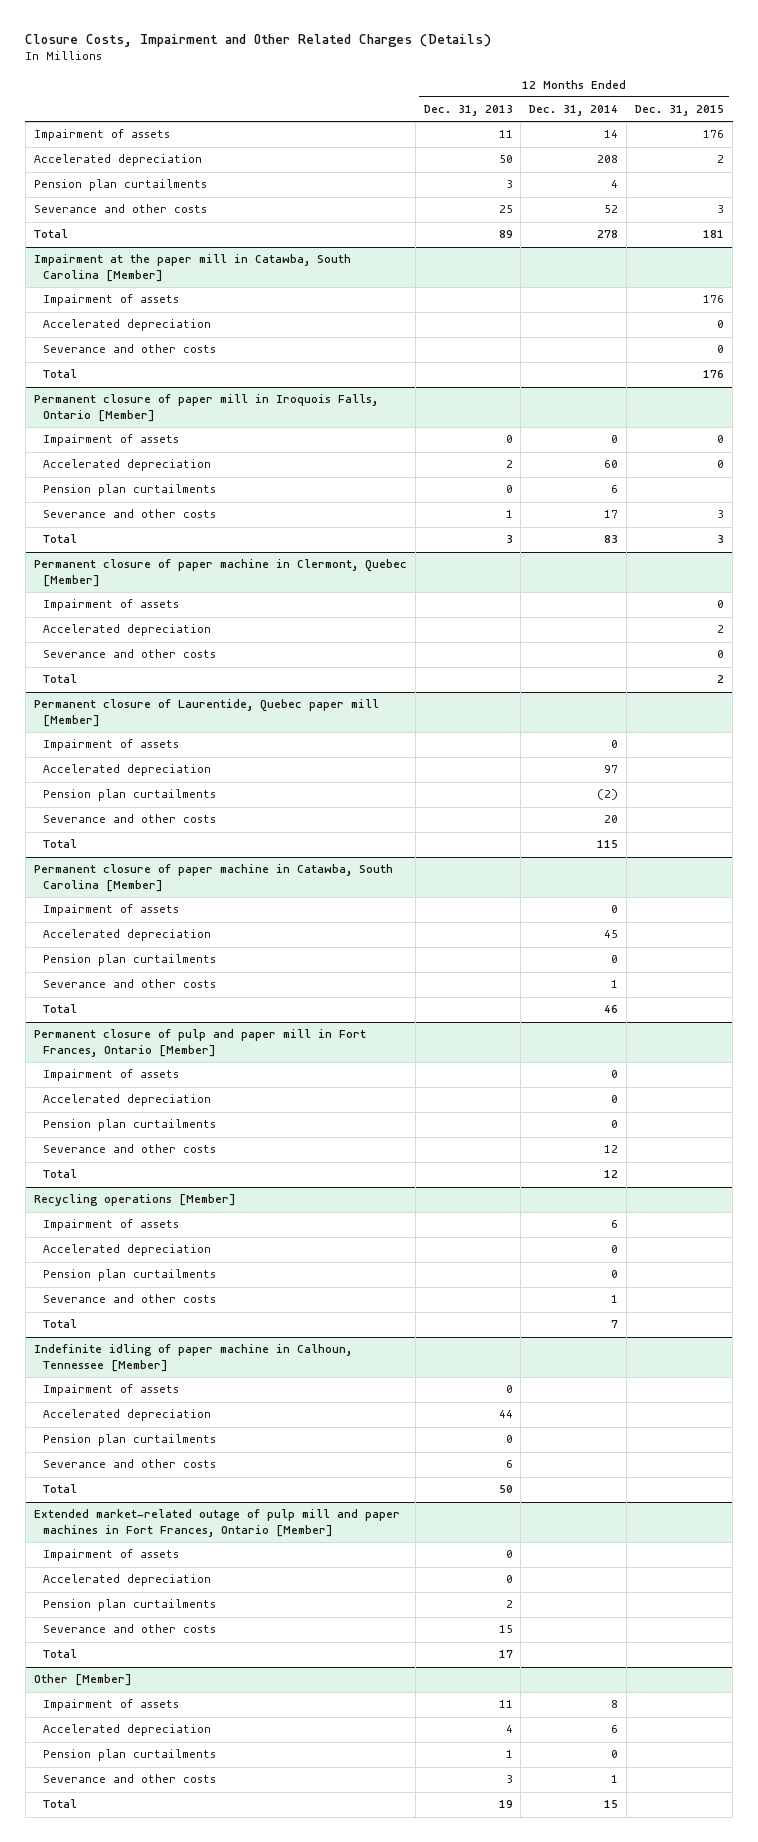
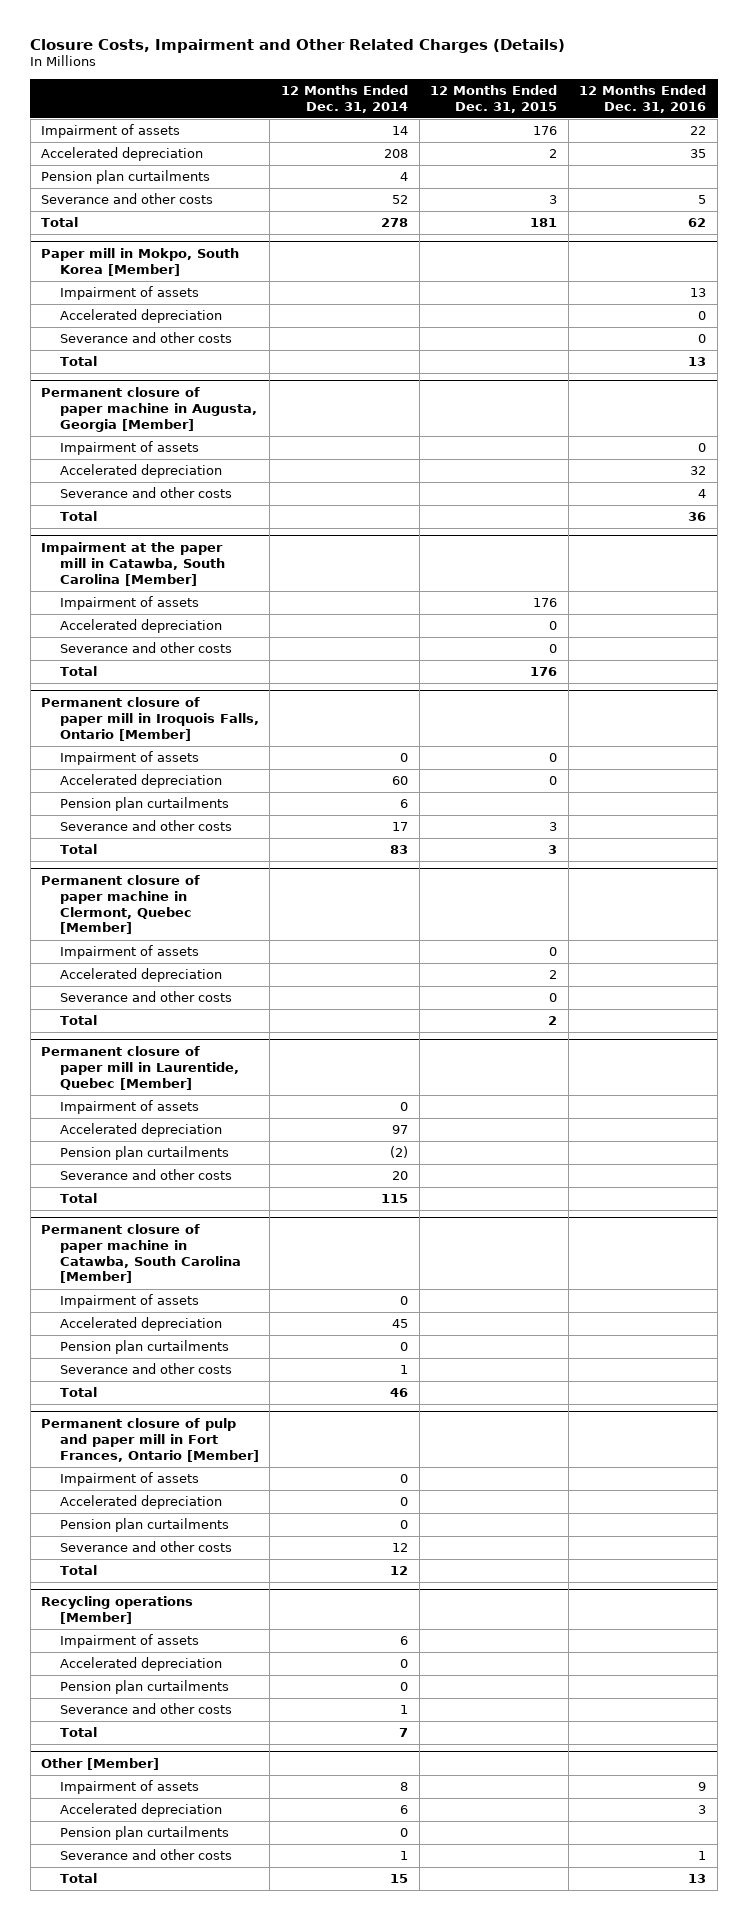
[423,105,513,117] Dec. 31, 2013 -> none
none -> [579,85,707,113] 12 Months Ended Dec. 31, 2016
none -> [41,248,240,276] Paper mill in Mokpo, South Korea [Member]
none -> [59,286,199,301] Impairment of assets
none -> [59,309,222,324] Accelerated depreciation
none -> [59,332,232,344] Severance and other costs
none -> [59,356,97,367] Total
none -> [41,387,257,432] Permanent closure of paper machine in Augusta, Georgia [Member]
none -> [59,441,199,456] Impairment of assets
none -> [59,464,222,479] Accelerated depreciation
none -> [59,487,232,499] Severance and other costs
none -> [59,511,97,522] Total
[33,699,379,727] Permanent closure of Laurentide, Quebec paper mill [Member] -> [41,1046,239,1090] Permanent closure of paper mill in Laurentide, Quebec [Member]
[33,1344,352,1372] Indefinite idling of paper machine in Calhoun, Tennessee [Member] -> none
[43,1384,180,1397] Impairment of assets -> none
[43,1409,212,1422] Accelerated depreciation -> none
[43,1434,217,1447] Pension plan curtailments -> none
[43,1459,217,1469] Severance and other costs -> none
[43,1484,78,1494] Total -> none
[33,1509,400,1537] Extended market-related outage of pulp mill and paper machines in Fort Frances, Ontario [Member] -> none
[43,1549,180,1562] Impairment of assets -> none
[43,1574,212,1587] Accelerated depreciation -> none
[43,1599,217,1612] Pension plan curtailments -> none
[43,1624,217,1634] Severance and other costs -> none
[43,1649,78,1659] Total -> none

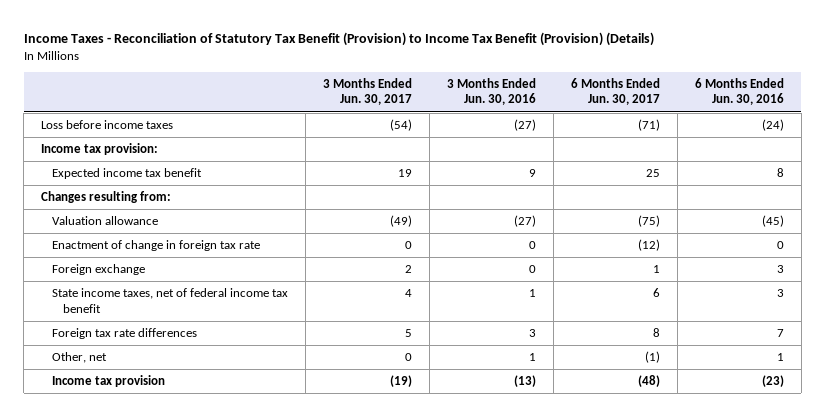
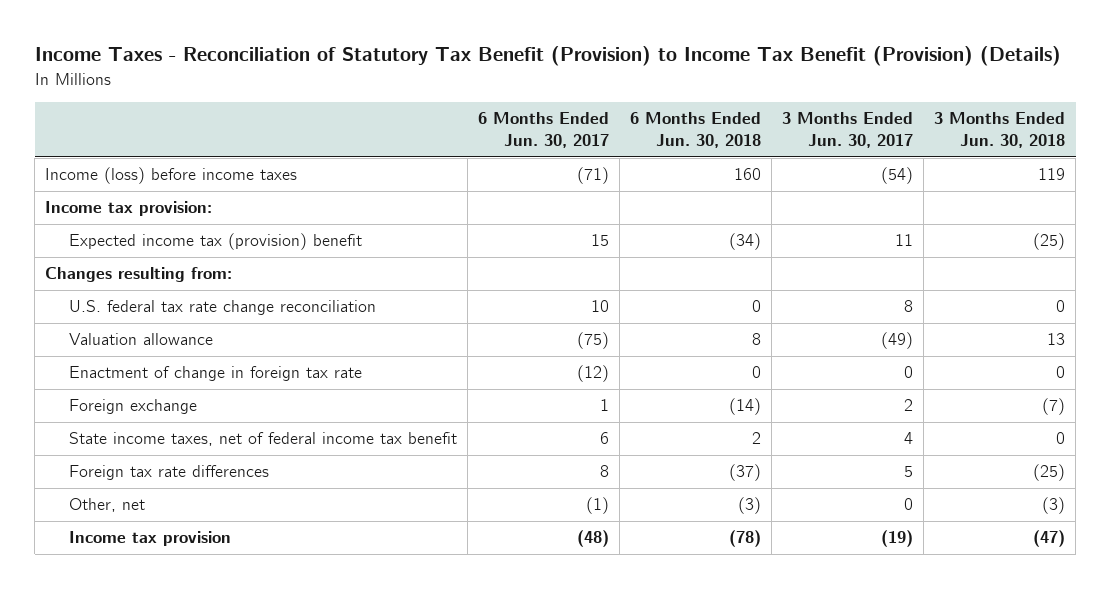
[447,78,537,106] 3 Months Ended Jun. 30, 2016 -> none
[694,78,784,106] 6 Months Ended Jun. 30, 2016 -> none
none -> [630,112,762,149] 6 Months Ended Jun. 30, 2018
none -> [934,112,1066,149] 3 Months Ended Jun. 30, 2018
[41,120,174,130] Loss before income taxes -> [45,167,298,185] Income (loss) before income taxes
[52,168,203,180] Expected income tax benefit -> [69,233,363,251] Expected income tax (provision) benefit
[398,169,413,178] 19 -> [895,234,914,247] 11
[645,169,660,178] 25 -> [591,234,610,247] 15
none -> [69,300,377,316] U.S. federal tax rate change reconciliation

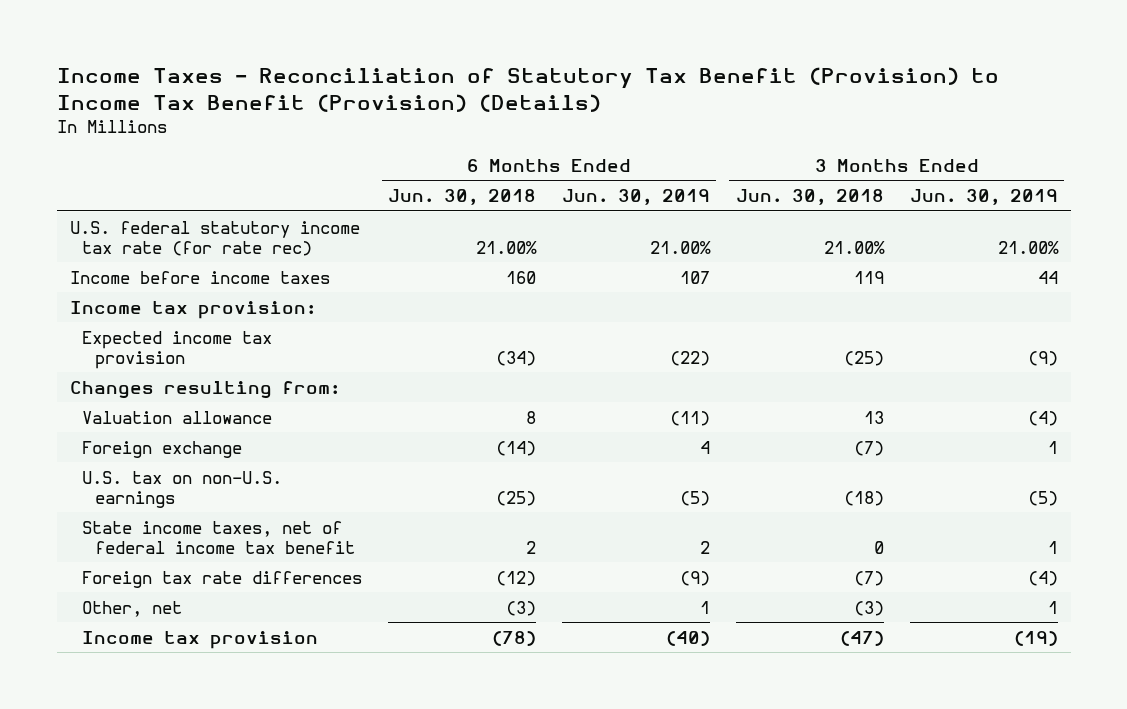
[478,112,610,149] 6 Months Ended Jun. 30, 2017 -> none
[782,112,914,149] 3 Months Ended Jun. 30, 2017 -> none
none -> [561,189,710,206] Jun. 30, 2019
none -> [909,189,1058,206] Jun. 30, 2019
none -> [69,220,360,256] U.S. federal statutory income tax rate (for rate rec)
[45,167,298,185] Income (loss) before income taxes -> [69,270,330,284] Income before income taxes
[69,233,363,251] Expected income tax (provision) benefit -> [82,330,273,369] Expected income tax provision
[69,300,377,316] U.S. federal tax rate change reconciliation -> none
[69,366,363,382] Enactment of change in foreign tax rate -> none
none -> [82,470,283,508] U.S. tax on non-U.S. earnings
[729,464,762,482] (37) -> [496,570,537,586] (12)
[1033,464,1066,482] (25) -> [853,570,884,586] (7)

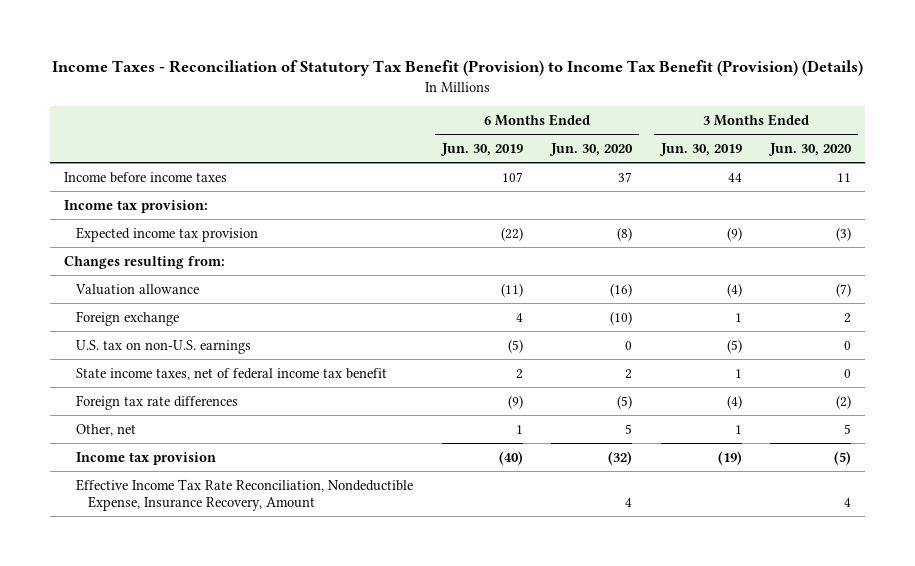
[388,189,537,206] Jun. 30, 2018 -> none
[735,189,884,206] Jun. 30, 2018 -> none
none -> [549,142,634,156] Jun. 30, 2020
none -> [768,142,853,156] Jun. 30, 2020
[69,220,360,256] U.S. federal statutory income tax rate (for rate rec) -> none
none -> [76,478,414,511] Effective Income Tax Rate Reconciliation, Nondeductible Expense, Insurance Recovery, Amount

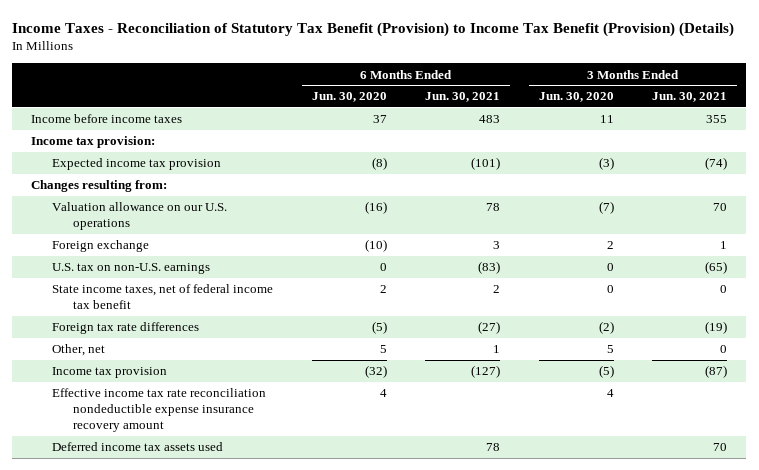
[439,142,523,156] Jun. 30, 2019 -> none
[658,142,742,156] Jun. 30, 2019 -> none
none -> [425,92,501,103] Jun. 30, 2021
none -> [652,92,728,103] Jun. 30, 2021
[75,283,200,295] Valuation allowance -> [52,202,228,231] Valuation allowance on our U.S. operations
[76,478,414,511] Effective Income Tax Rate Reconciliation, Nondeductible Expense, Insurance Recovery, Amount -> [52,388,267,433] Effective income tax rate reconciliation nondeductible expense insurance recovery amount
none -> [52,442,224,452] Deferred income tax assets used

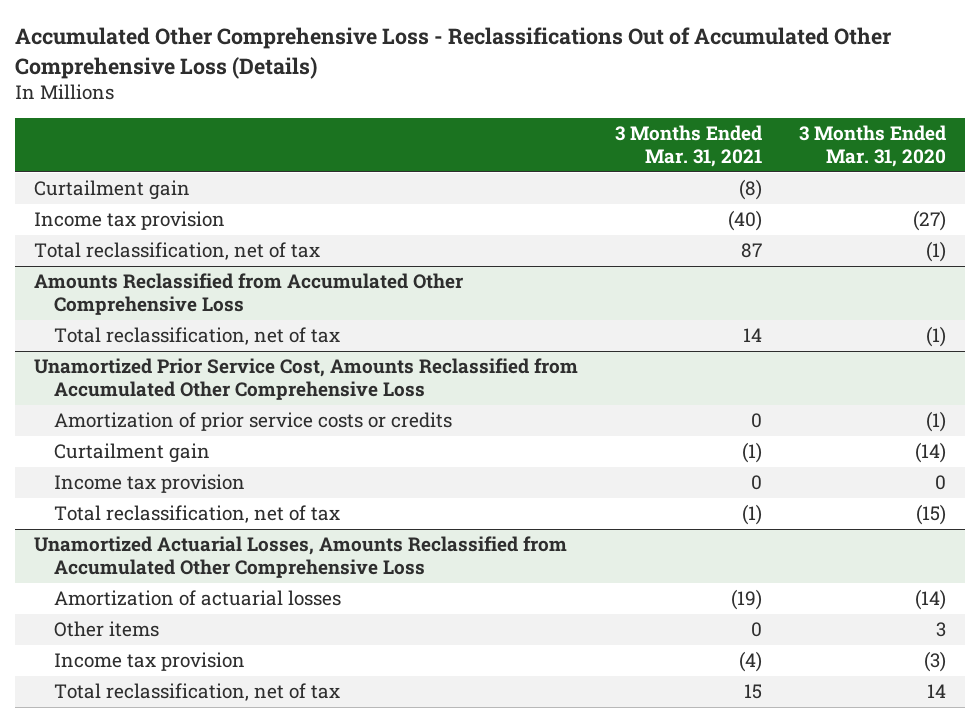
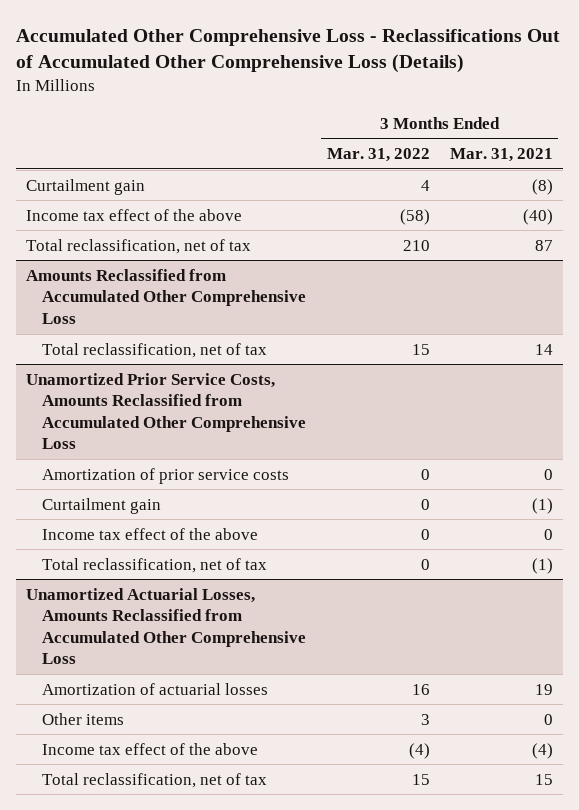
[799,125,947,167] 3 Months Ended Mar. 31, 2020 -> none
none -> [326,147,430,162] Mar. 31, 2022
[33,211,225,231] Income tax provision -> [25,208,242,221] Income tax effect of the above
[33,358,578,400] Unamortized Prior Service Cost, Amounts Reclassified from Accumulated Other Comprehensive Loss -> [25,372,307,450] Unamortized Prior Service Costs, Amounts Reclassified from Accumulated Other Comprehensive Loss
[54,412,453,432] Amortization of prior service costs or credits -> [42,467,290,484] Amortization of prior service costs
[54,474,246,494] Income tax provision -> [42,527,259,540] Income tax effect of the above
[731,589,763,611] (19) -> [534,683,553,695] 19
[54,652,246,672] Income tax provision -> [42,742,259,755] Income tax effect of the above

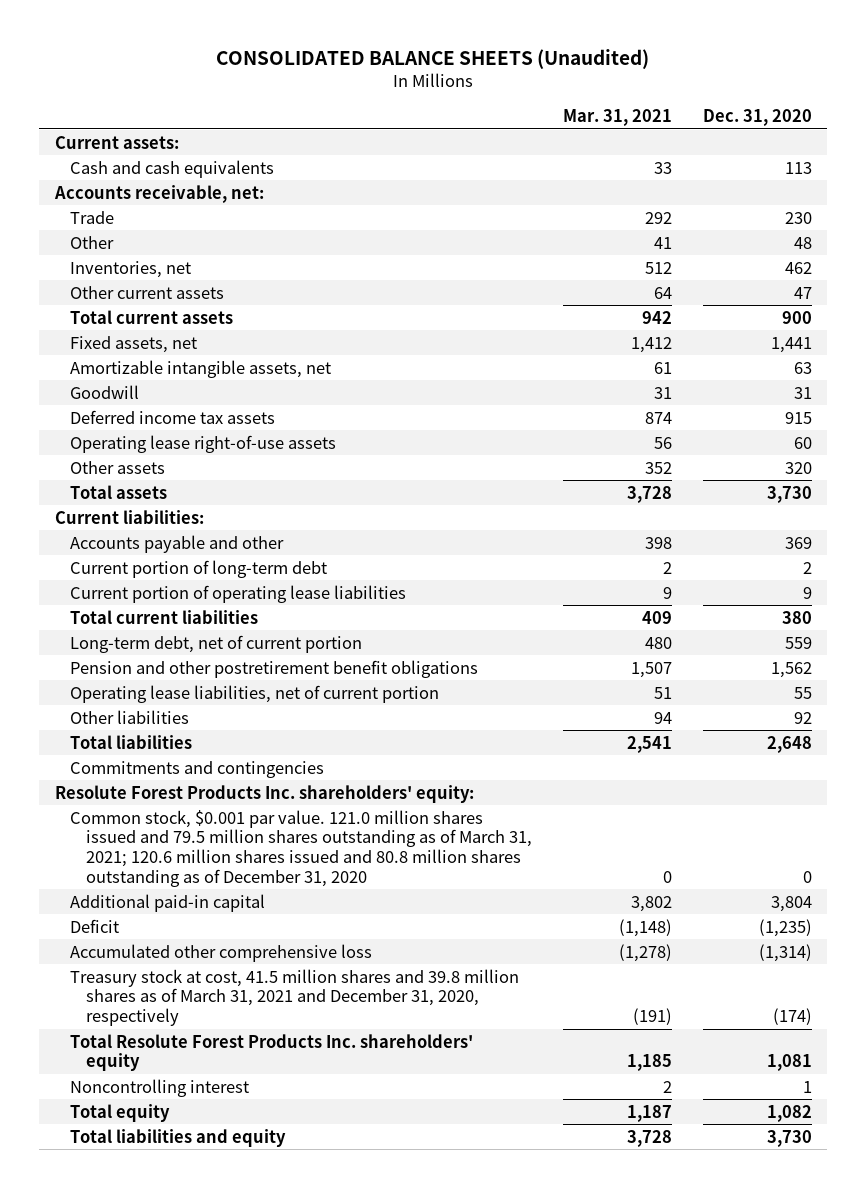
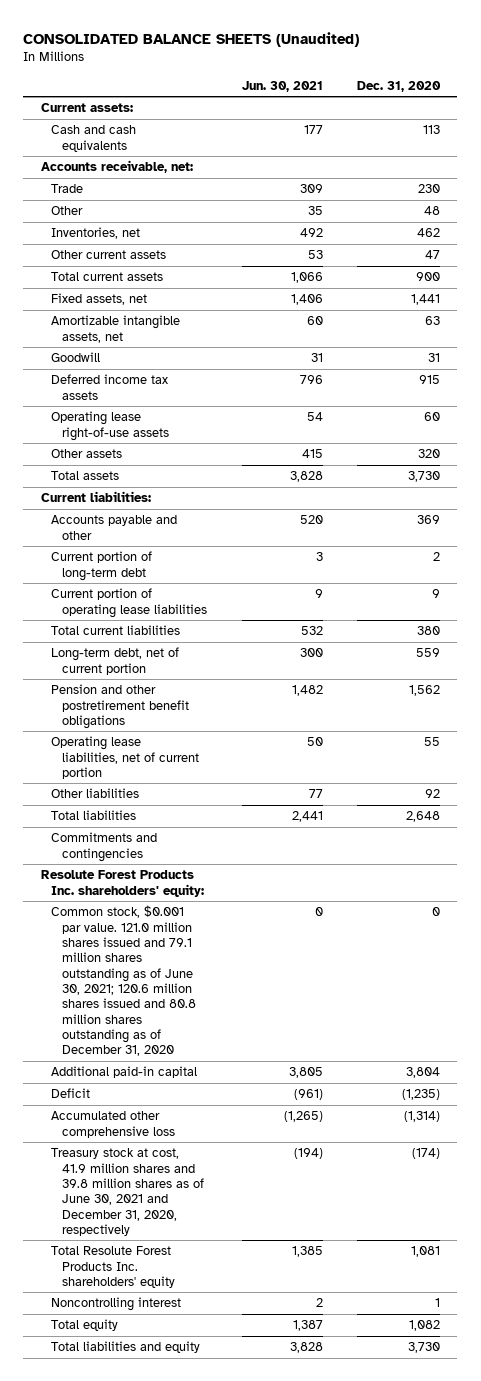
[562,109,672,127] Mar. 31, 2021 -> none
none -> [241,80,323,92] Jun. 30, 2021
[70,809,532,887] Common stock, $0.001 par value. 121.0 million shares issued and 79.5 million shares outstanding as of March 31, 2021; 120.6 million shares issued and 80.8 million shares outstanding as of December 31, 2020 -> [51,905,197,1057] Common stock, $0.001 par value. 121.0 million shares issued and 79.1 million shares outstanding as of June 30, 2021; 120.6 million shares issued and 80.8 million shares outstanding as of December 31, 2020
[70,968,520,1027] Treasury stock at cost, 41.5 million shares and 39.8 million shares as of March 31, 2021 and December 31, 2020, respectively -> [51,1148,205,1236] Treasury stock at cost, 41.9 million shares and 39.8 million shares as of June 30, 2021 and December 31, 2020, respectively

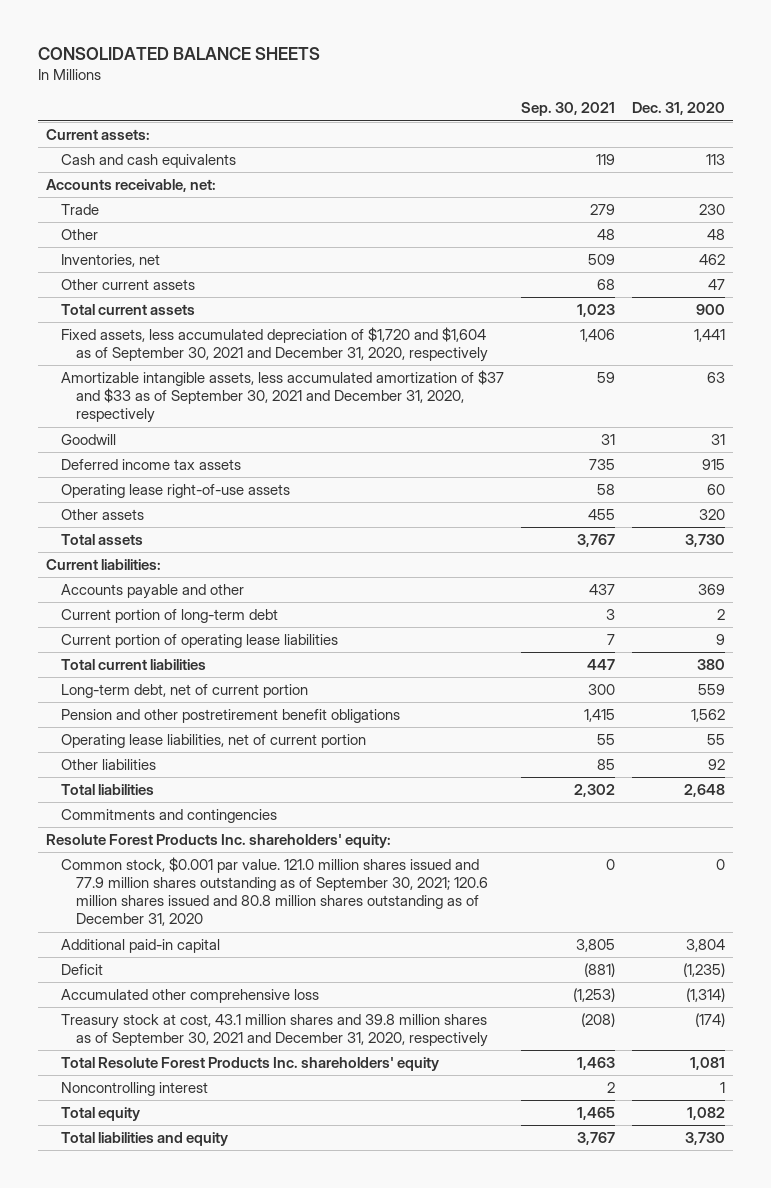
[23,31,360,47] CONSOLIDATED BALANCE SHEETS (Unaudited) -> [37,47,320,61] CONSOLIDATED BALANCE SHEETS
[241,80,323,92] Jun. 30, 2021 -> none
none -> [520,102,615,117] Sep. 30, 2021
[51,293,148,306] Fixed assets, net -> [61,327,489,363] Fixed assets, less accumulated depreciation of $1,720 and $1,604 as of September 30, 2021 and December 31, 2020, respectively
[51,315,181,343] Amortizable intangible assets, net -> [61,370,505,424] Amortizable intangible assets, less accumulated amortization of $37 and $33 as of September 30, 2021 and December 31, 2020, respectively
[51,905,197,1057] Common stock, $0.001 par value. 121.0 million shares issued and 79.1 million shares outstanding as of June 30, 2021; 120.6 million shares issued and 80.8 million shares outstanding as of December 31, 2020 -> [61,857,489,927] Common stock, $0.001 par value. 121.0 million shares issued and 77.9 million shares outstanding as of September 30, 2021; 120.6 million shares issued and 80.8 million shares outstanding as of December 31, 2020
[51,1148,205,1236] Treasury stock at cost, 41.9 million shares and 39.8 million shares as of June 30, 2021 and December 31, 2020, respectively -> [61,1014,489,1048] Treasury stock at cost, 43.1 million shares and 39.8 million shares as of September 30, 2021 and December 31, 2020, respectively

